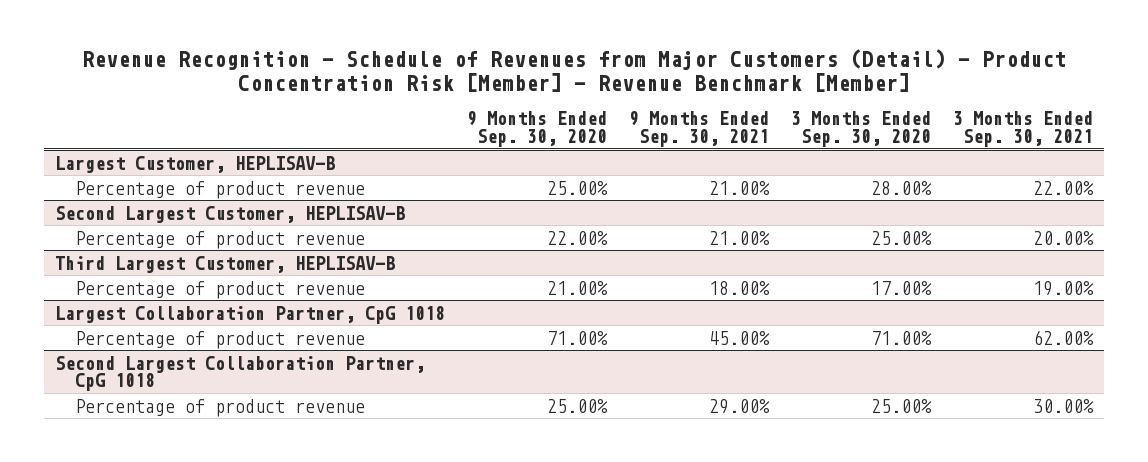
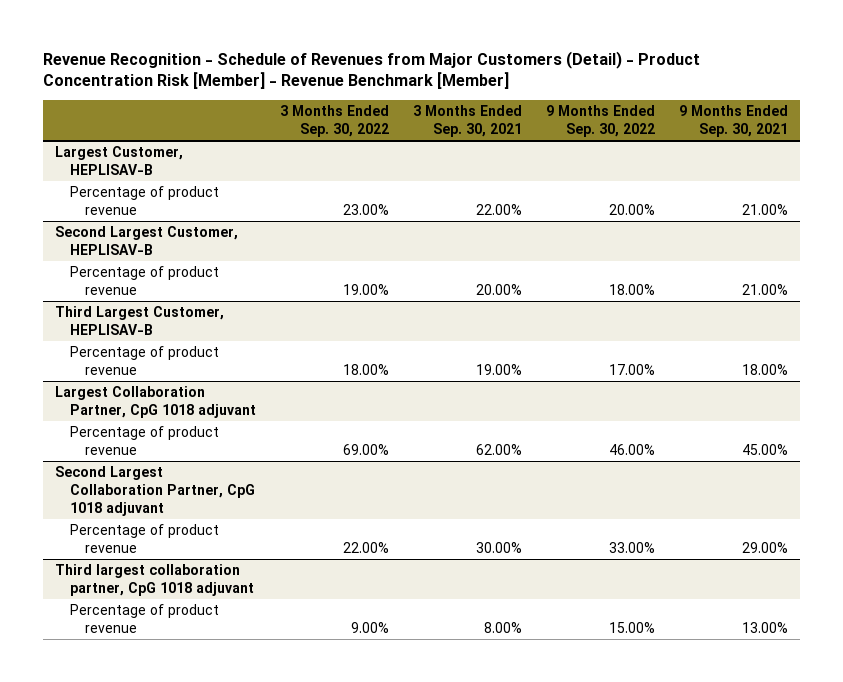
[466,111,607,148] 9 Months Ended Sep. 30, 2020 -> none
[791,111,932,148] 3 Months Ended Sep. 30, 2020 -> none
none -> [279,105,389,138] 3 Months Ended Sep. 30, 2022
none -> [546,105,656,138] 9 Months Ended Sep. 30, 2022
[54,305,445,324] Largest Collaboration Partner, CpG 1018 -> [54,385,256,418] Largest Collaboration Partner, CpG 1018 adjuvant
[54,355,425,392] Second Largest Collaboration Partner, CpG 1018 -> [54,465,255,517] Second Largest Collaboration Partner, CpG 1018 adjuvant
none -> [54,563,254,596] Third largest collaboration partner, CpG 1018 adjuvant
none -> [69,603,219,633] Percentage of product revenue

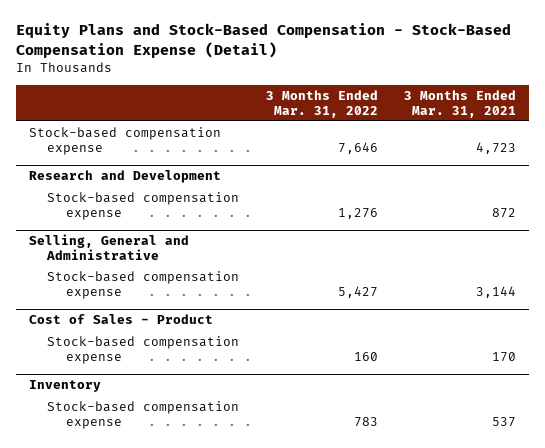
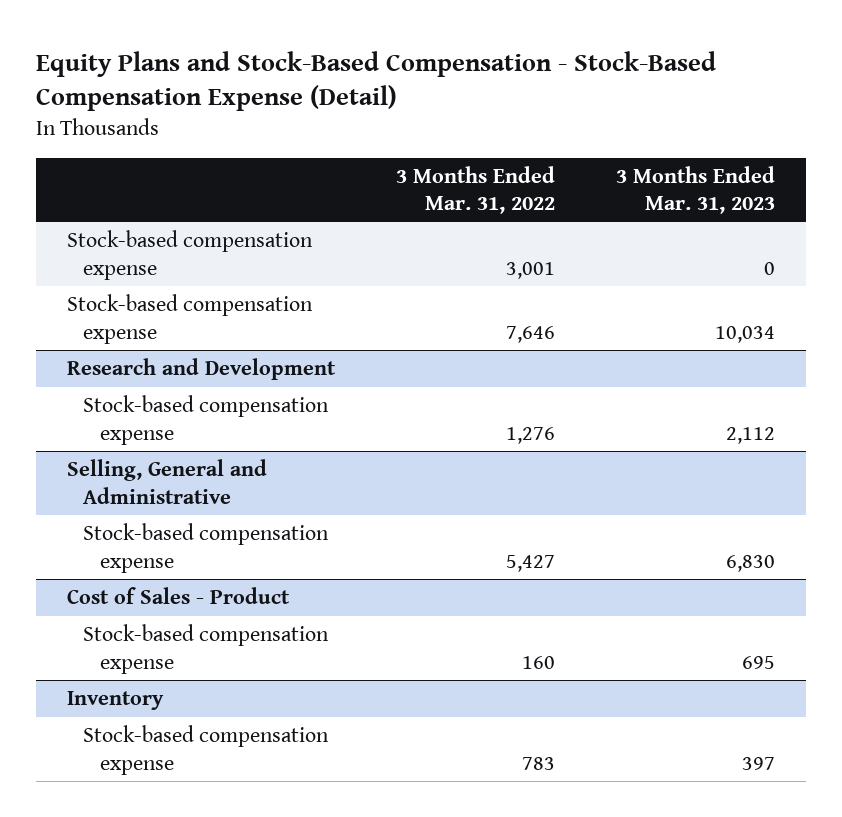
[403,89,516,118] 3 Months Ended Mar. 31, 2021 -> none
none -> [616,165,776,215] 3 Months Ended Mar. 31, 2023
none -> [66,230,313,280] Stock-based compensation expense

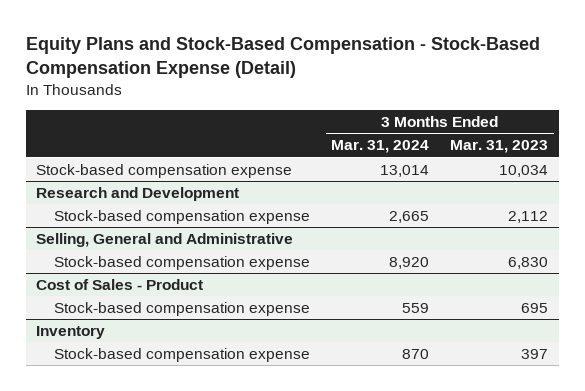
[396,165,556,215] 3 Months Ended Mar. 31, 2022 -> none
none -> [330,140,429,154] Mar. 31, 2024
[66,230,313,280] Stock-based compensation expense -> none

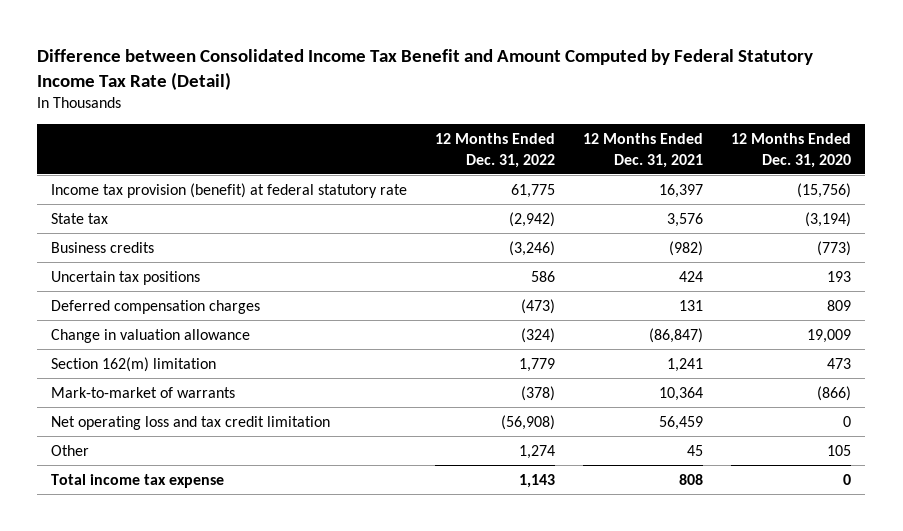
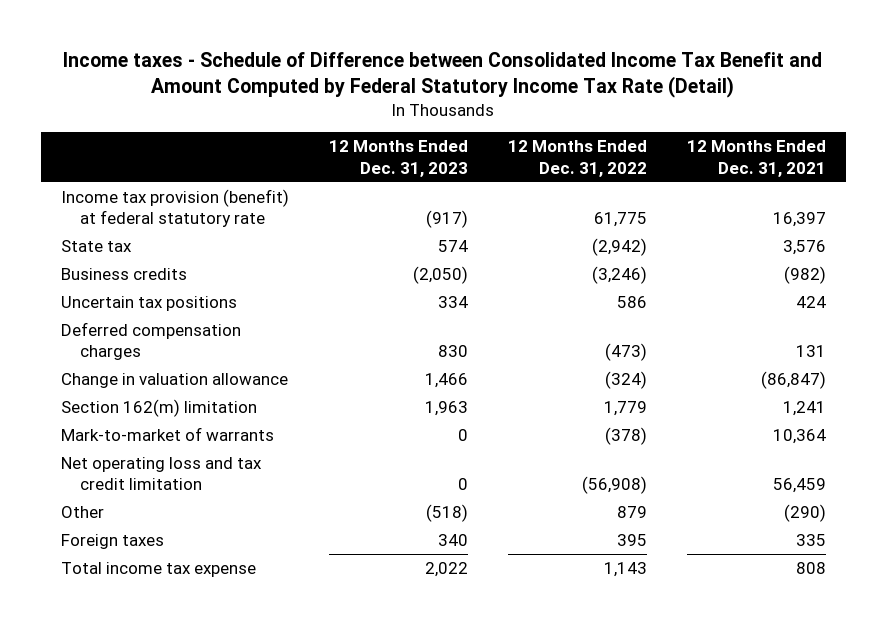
[37,48,814,90] Difference between Consolidated Income Tax Benefit and Amount Computed by Federal Statutory Income Tax Rate (Detail) -> [63,51,823,98] Income taxes - Schedule of Difference between Consolidated Income Tax Benefit and Amount Computed by Federal Statutory Income Tax Rate (Detail)
[731,133,852,168] 12 Months Ended Dec. 31, 2020 -> none
none -> [328,140,468,177] 12 Months Ended Dec. 31, 2023
[519,444,556,459] 1,274 -> [616,505,647,518] 879
[687,444,704,456] 45 -> [783,503,826,522] (290)
none -> [60,533,164,549] Foreign taxes

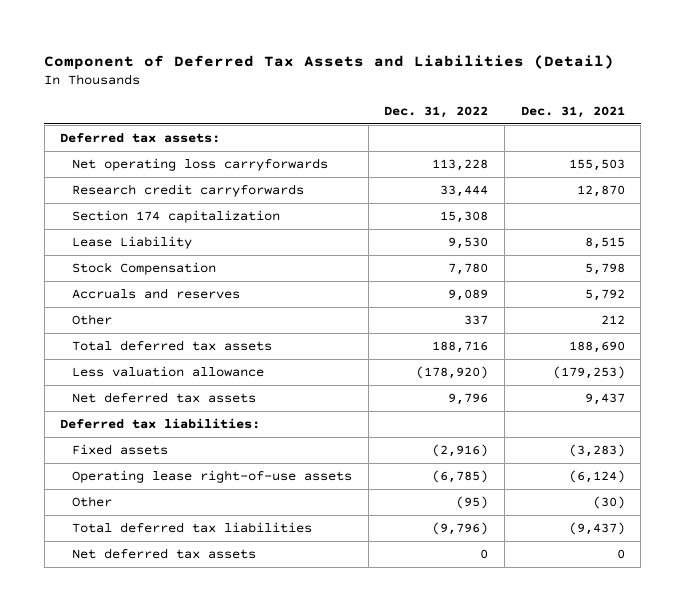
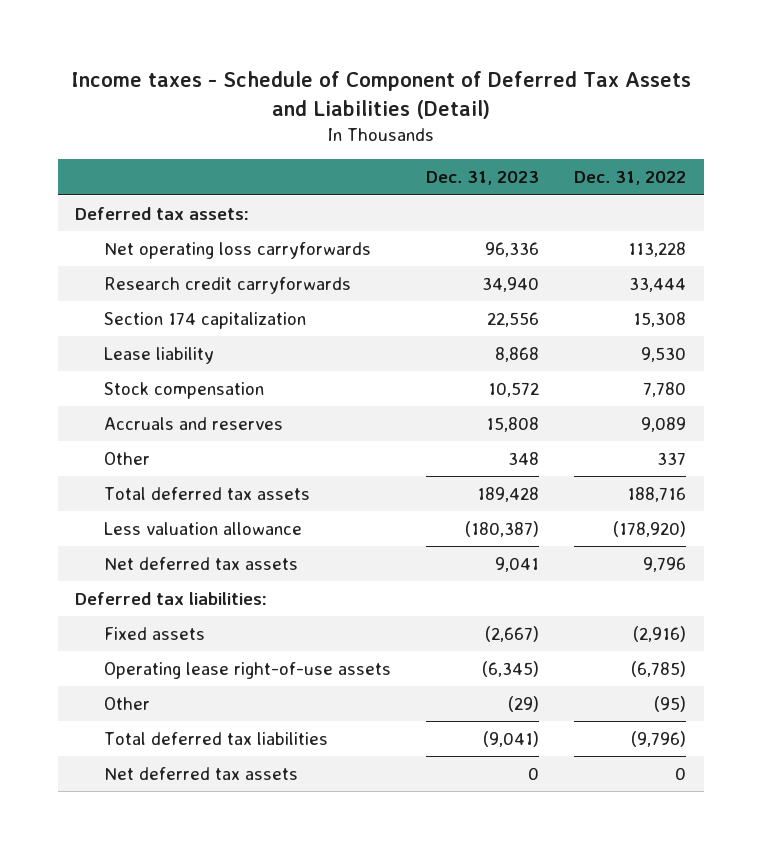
[44,54,615,70] Component of Deferred Tax Assets and Liabilities (Detail) -> [70,70,691,119] Income taxes - Schedule of Component of Deferred Tax Assets and Liabilities (Detail)
[520,105,625,118] Dec. 31, 2021 -> none
none -> [426,171,540,186] Dec. 31, 2023
[72,235,193,249] Lease Liability -> [104,346,215,364] Lease liability
[72,261,217,275] Stock Compensation -> [104,381,265,399] Stock compensation

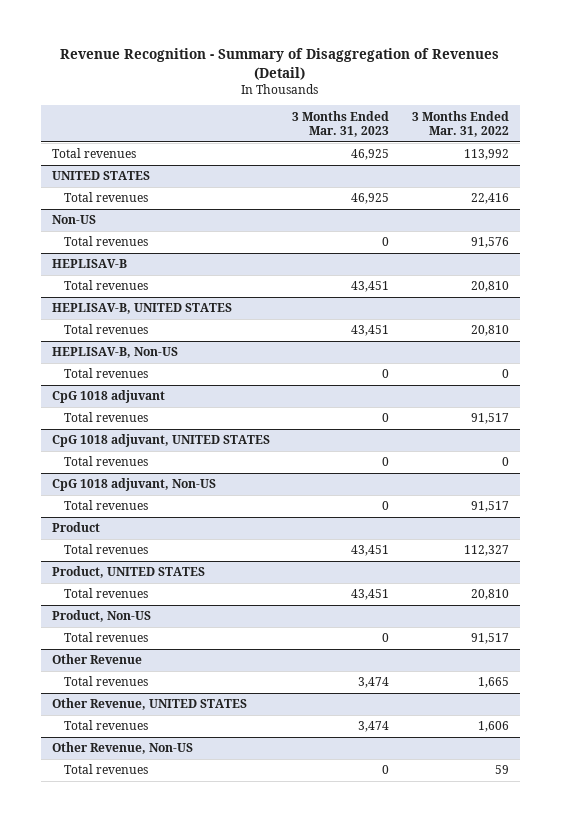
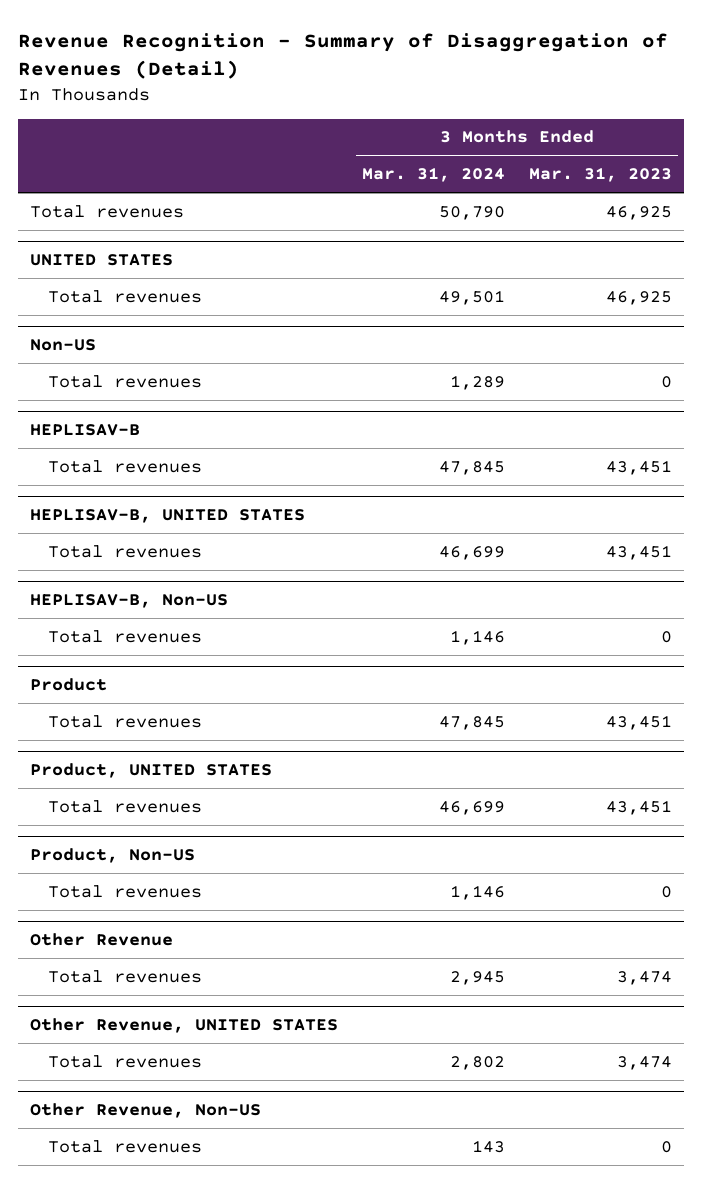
[411,110,509,137] 3 Months Ended Mar. 31, 2022 -> none
none -> [362,167,506,183] Mar. 31, 2024
[52,390,166,404] CpG 1018 adjuvant -> none
[63,412,148,423] Total revenues -> none
[52,434,271,448] CpG 1018 adjuvant, UNITED STATES -> none
[63,456,148,467] Total revenues -> none
[52,478,217,492] CpG 1018 adjuvant, Non-US -> none
[63,500,148,511] Total revenues -> none

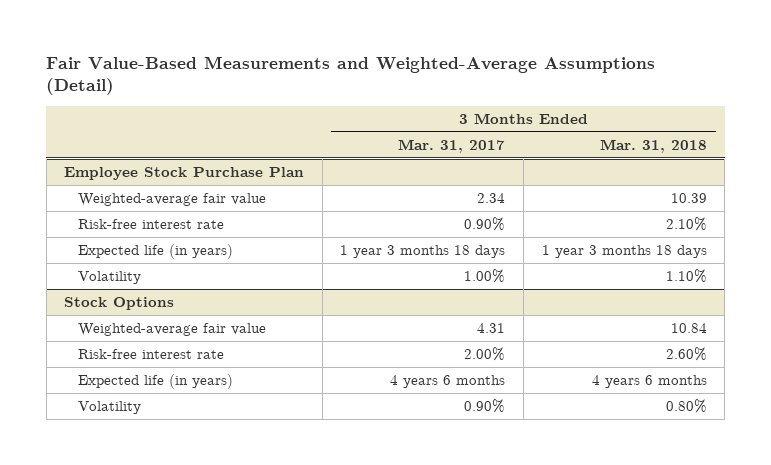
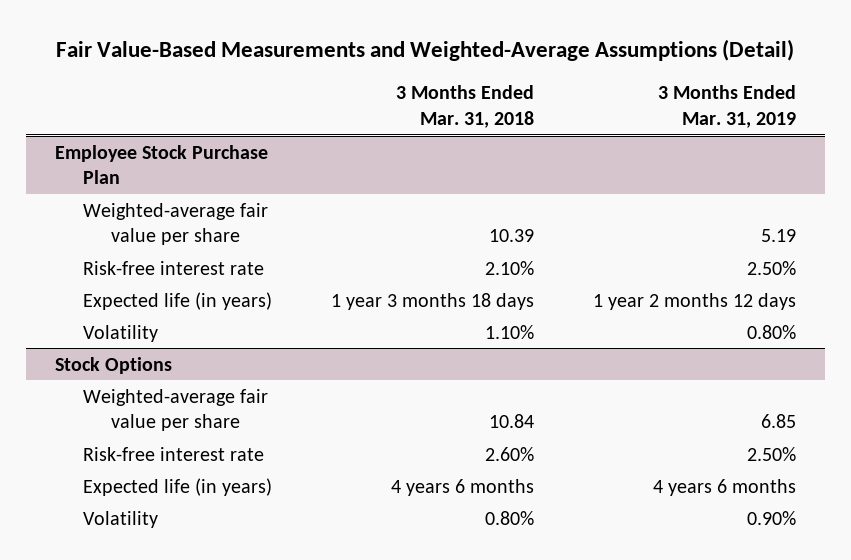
[398,138,506,153] Mar. 31, 2017 -> none
none -> [657,85,796,129] 3 Months Ended Mar. 31, 2019
[78,192,267,206] Weighted-average fair value -> [83,202,269,246] Weighted-average fair value per share
[78,322,267,336] Weighted-average fair value -> [83,388,269,432] Weighted-average fair value per share

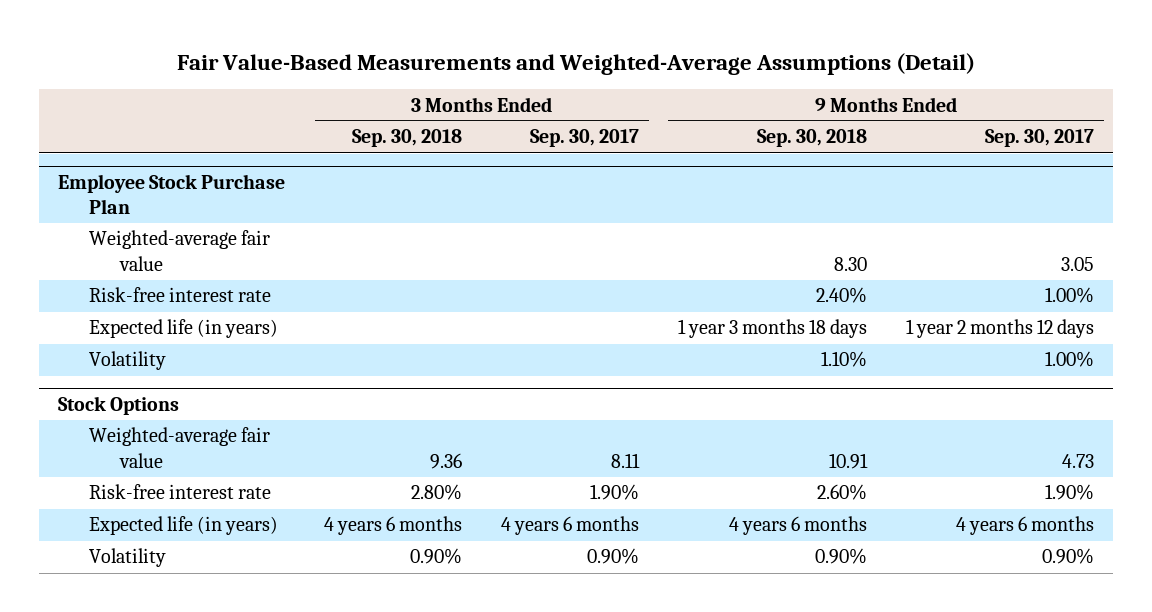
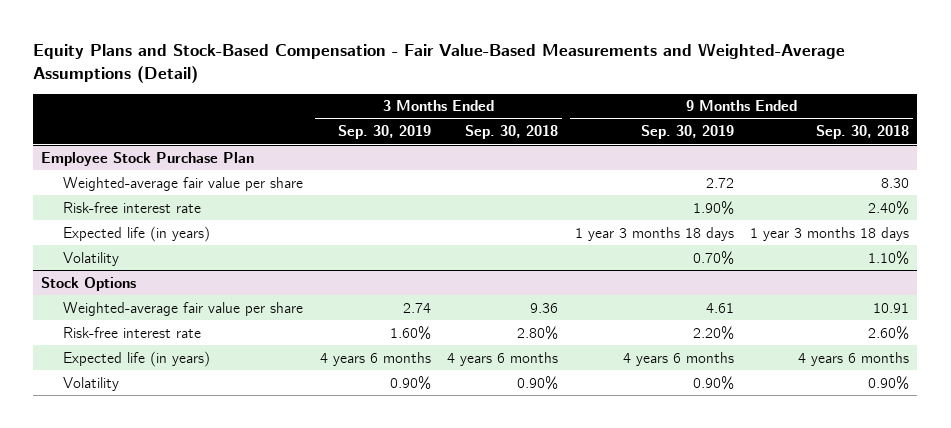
[177,52,976,75] Fair Value-Based Measurements and Weighted-Average Assumptions (Detail) -> [33,43,846,83] Equity Plans and Stock-Based Compensation - Fair Value-Based Measurements and Weighted-Average Assumptions (Detail)
[530,129,640,148] Sep. 30, 2017 -> none
[984,129,1094,148] Sep. 30, 2017 -> none
none -> [337,125,431,140] Sep. 30, 2019
none -> [640,125,734,140] Sep. 30, 2019
[89,230,271,271] Weighted-average fair value -> [63,176,304,191] Weighted-average fair value per share
[89,427,271,468] Weighted-average fair value -> [63,301,304,316] Weighted-average fair value per share

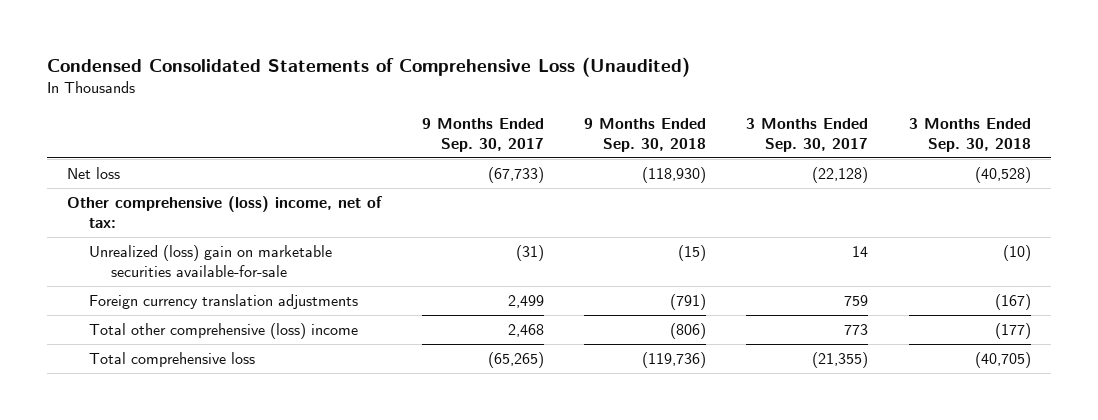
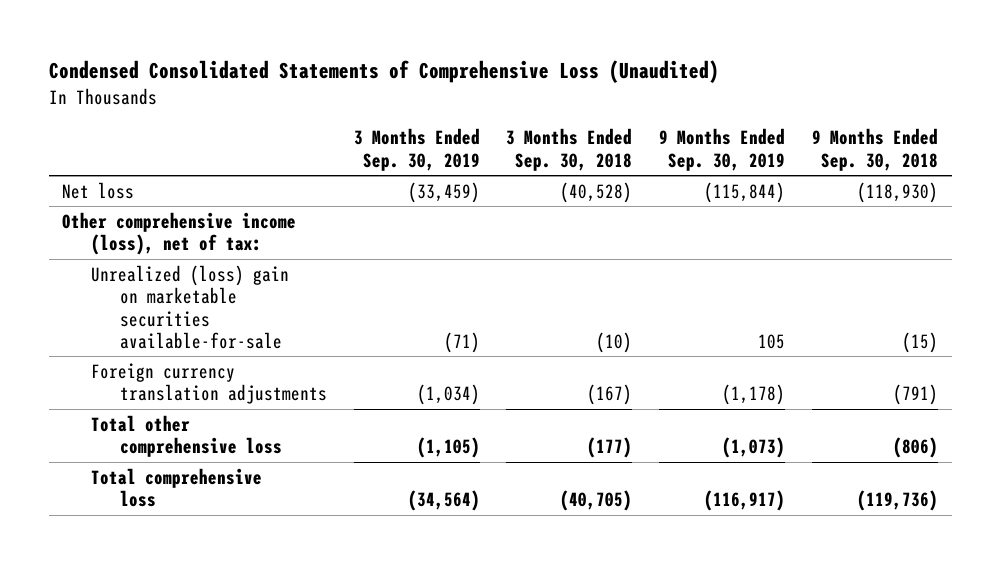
[421,117,544,153] 9 Months Ended Sep. 30, 2017 -> none
[746,117,869,153] 3 Months Ended Sep. 30, 2017 -> none
none -> [353,128,480,171] 3 Months Ended Sep. 30, 2019
none -> [659,128,786,171] 9 Months Ended Sep. 30, 2019
[67,195,384,229] Other comprehensive (loss) income, net of tax: -> [62,211,297,256] Other comprehensive income (loss), net of tax:
[89,322,359,339] Total other comprehensive (loss) income -> [90,414,282,458] Total other comprehensive loss

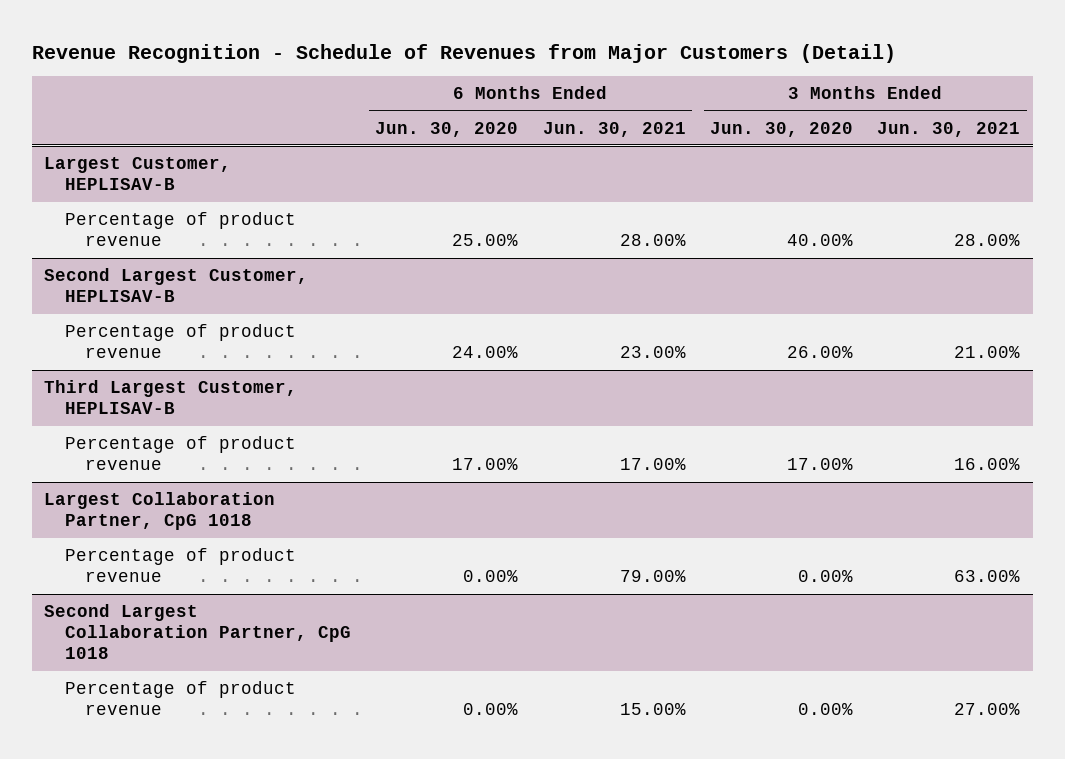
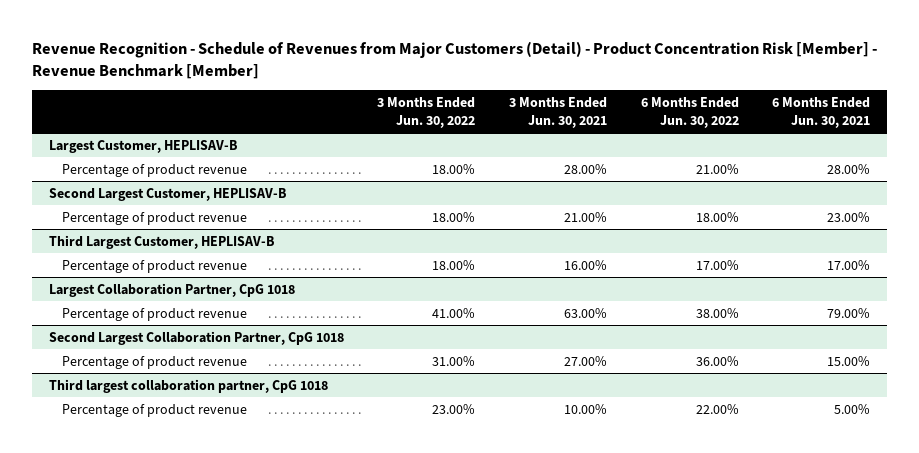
[31,43,896,63] Revenue Recognition - Schedule of Revenues from Major Customers (Detail) -> [31,40,877,79] Revenue Recognition - Schedule of Revenues from Major Customers (Detail) - Product Concentration Risk [Member] - Revenue Benchmark [Member]
[375,121,519,137] Jun. 30, 2020 -> none
[709,121,853,137] Jun. 30, 2020 -> none
none -> [377,96,476,128] 3 Months Ended Jun. 30, 2022
none -> [640,96,739,128] 6 Months Ended Jun. 30, 2022
none -> [48,378,328,393] Third largest collaboration partner, CpG 1018
none -> [62,403,248,417] Percentage of product revenue

